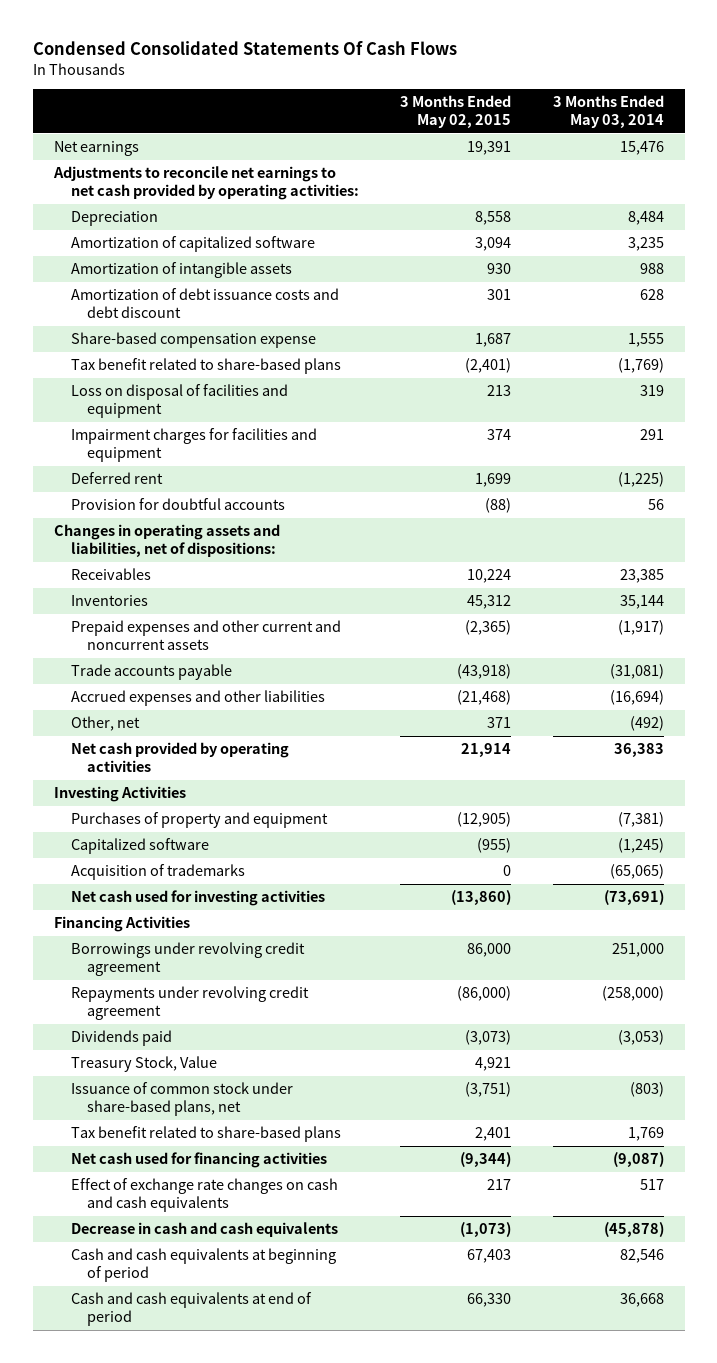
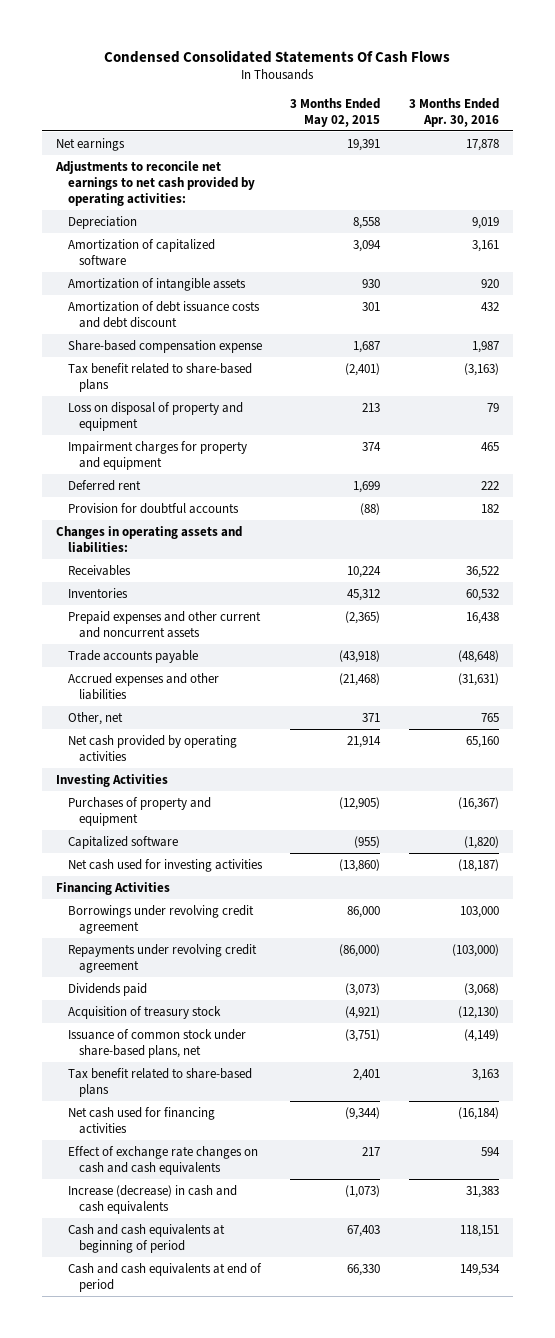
[552,95,664,129] 3 Months Ended May 03, 2014 -> none
none -> [408,97,499,127] 3 Months Ended Apr. 30, 2016
[70,384,288,419] Loss on disposal of facilities and equipment -> [67,401,243,431] Loss on disposal of property and equipment
[70,428,317,463] Impairment charges for facilities and equipment -> [67,440,247,470] Impairment charges for property and equipment
[53,524,280,558] Changes in operating assets and liabilities, net of dispositions: -> [55,525,242,553] Changes in operating assets and liabilities:
[70,864,245,881] Acquisition of trademarks -> none
[70,1056,217,1073] Treasury Stock, Value -> none
none -> [67,1005,221,1019] Acquisition of treasury stock
[70,1222,338,1238] Decrease in cash and cash equivalents -> [67,1184,237,1214] Increase (decrease) in cash and cash equivalents

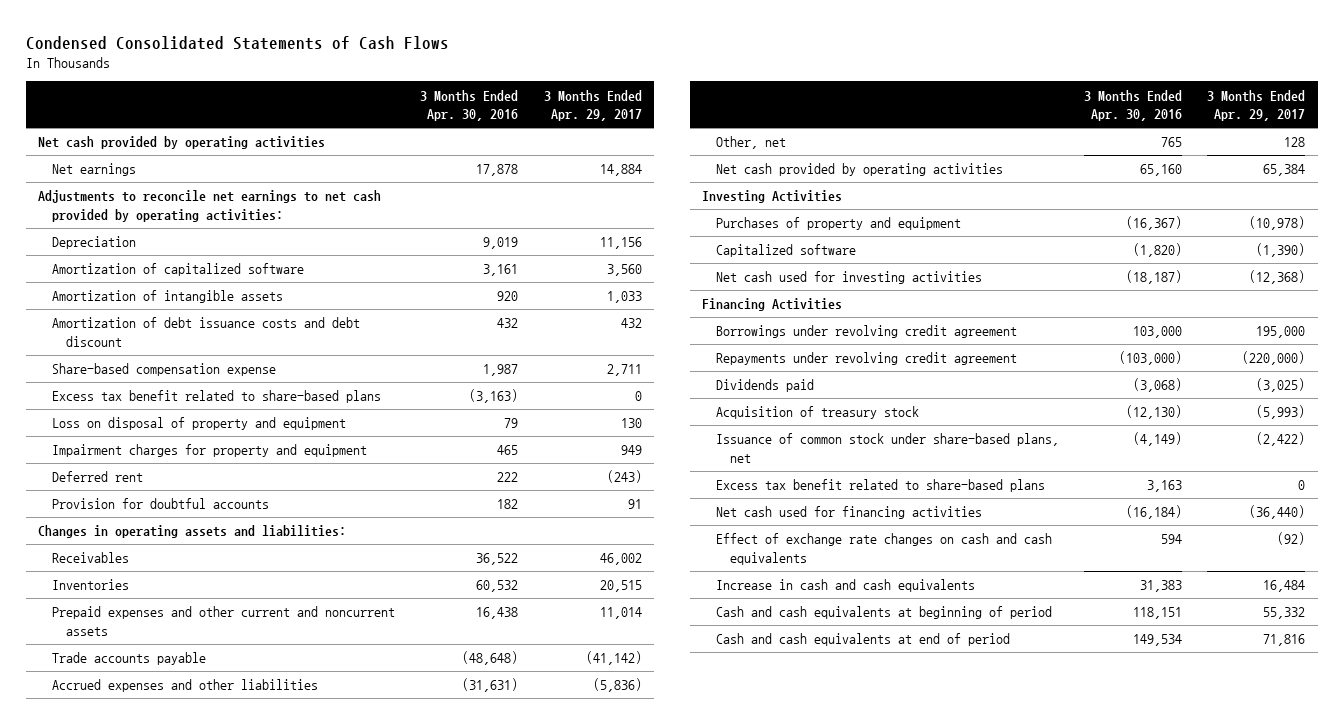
[104,49,451,63] Condensed Consolidated Statements Of Cash Flows -> [25,35,449,50] Condensed Consolidated Statements of Cash Flows
[290,97,381,127] 3 Months Ended May 02, 2015 -> none
none -> [543,89,642,121] 3 Months Ended Apr. 29, 2017
none -> [38,136,326,150] Net cash provided by operating activities
[67,362,252,392] Tax benefit related to share-based plans -> [52,390,382,404] Excess tax benefit related to share-based plans
[67,1067,252,1097] Tax benefit related to share-based plans -> [716,479,1046,493] Excess tax benefit related to share-based plans
[67,1184,237,1214] Increase (decrease) in cash and cash equivalents -> [716,579,976,593] Increase in cash and cash equivalents

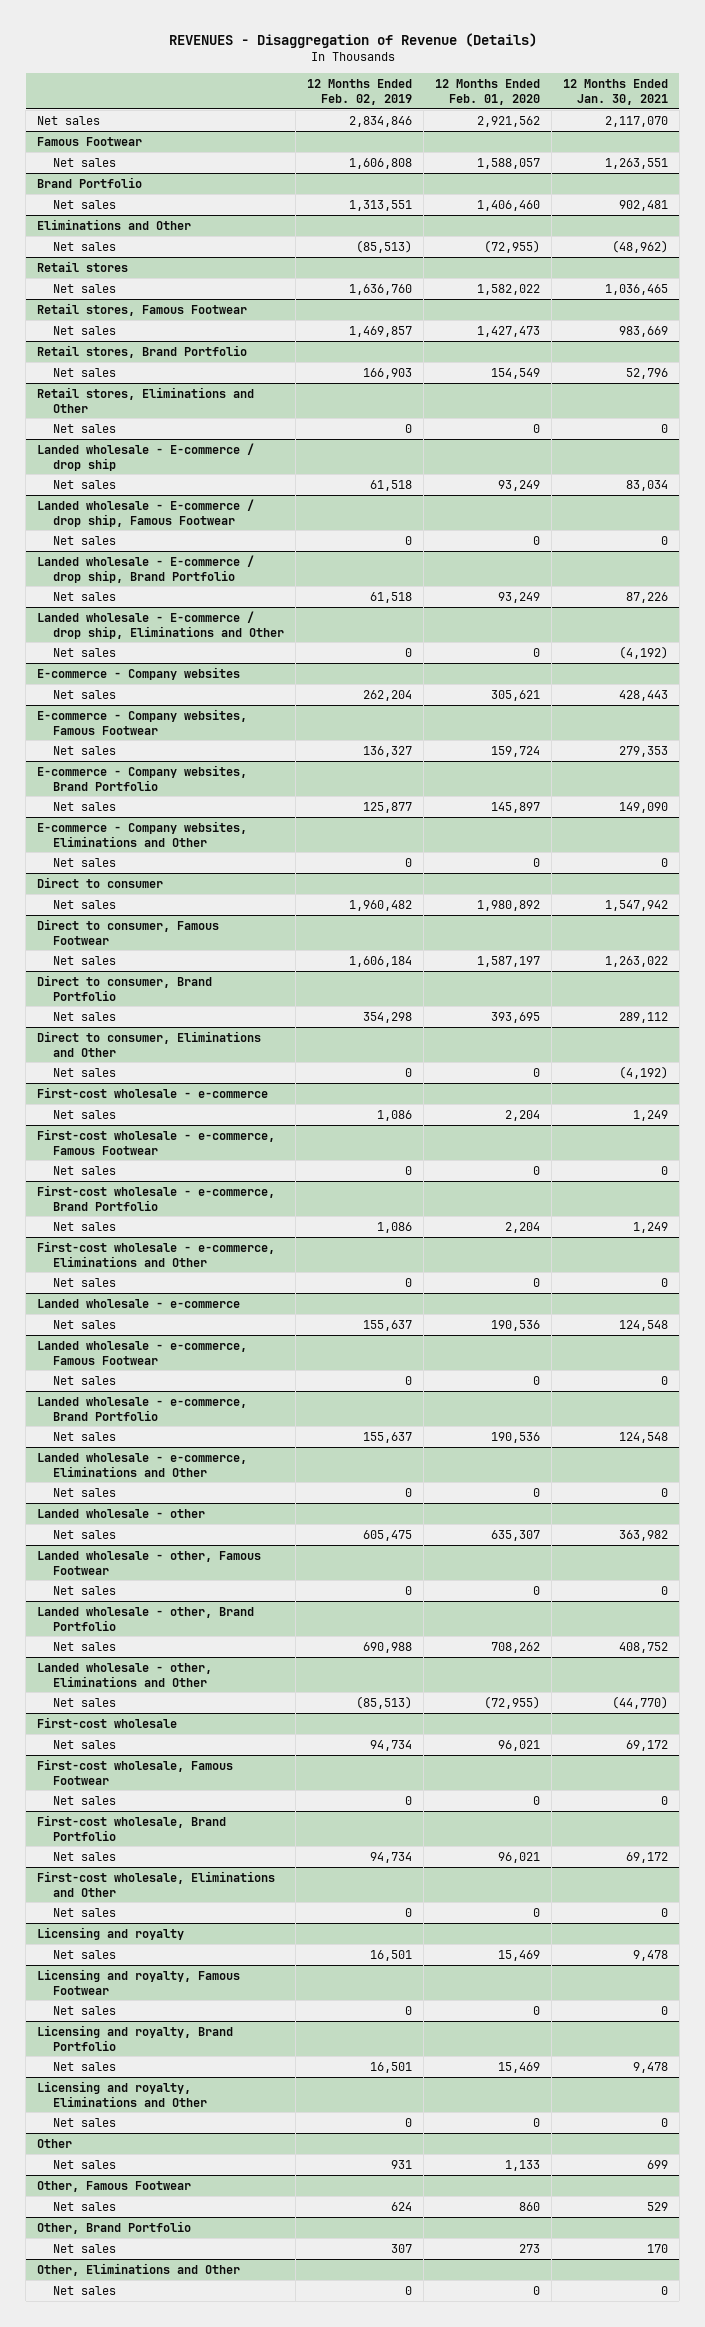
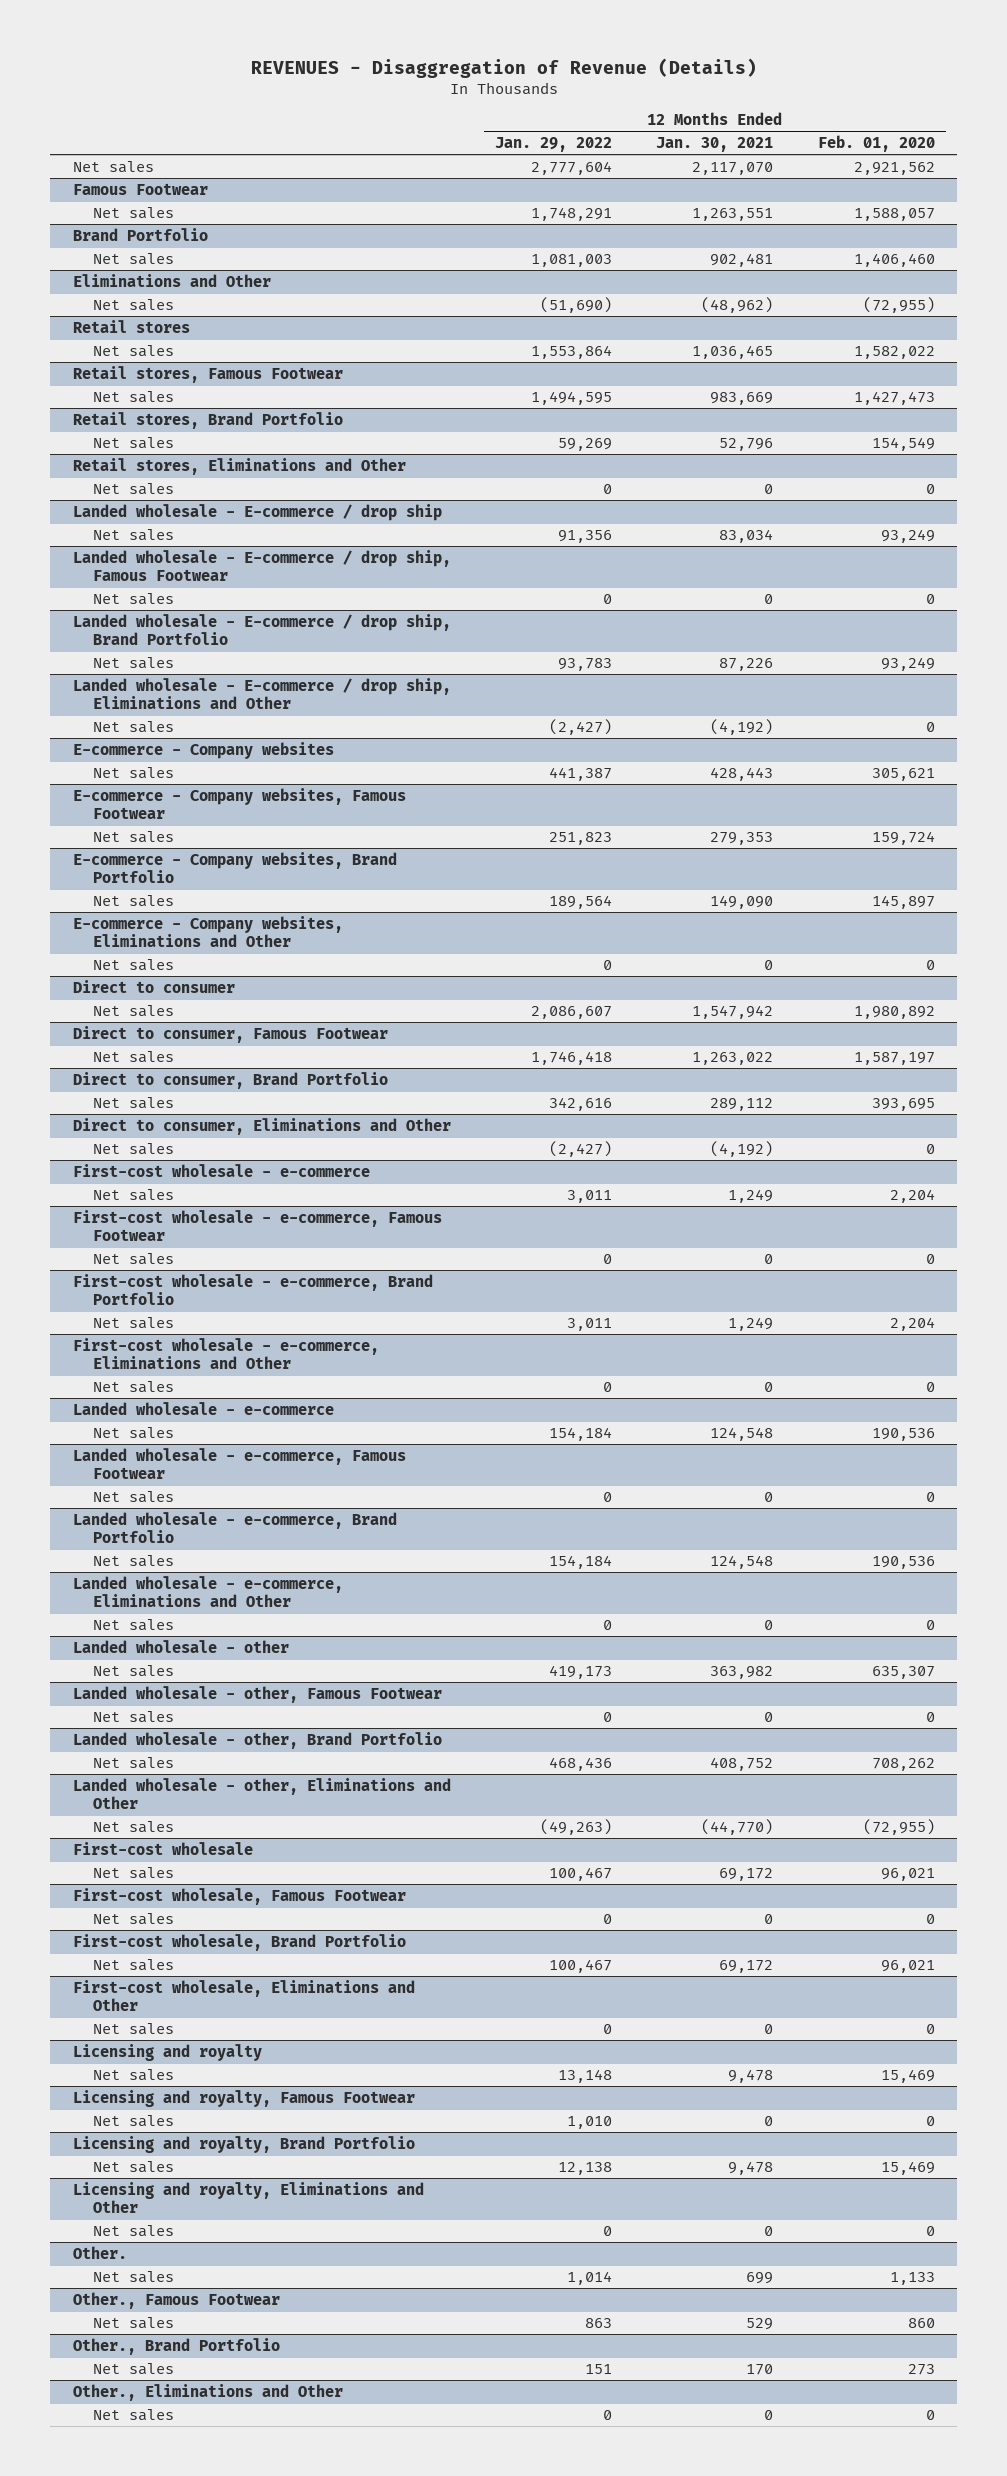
[307,78,413,105] 12 Months Ended Feb. 02, 2019 -> none
none -> [494,137,612,153] Jan. 29, 2022
[37,2138,73,2148] Other -> [72,2245,127,2259] Other.
[37,2180,192,2192] Other, Famous Footwear -> [72,2291,280,2309] Other., Famous Footwear
[37,2220,192,2234] Other, Brand Portfolio -> [72,2337,280,2355] Other., Brand Portfolio
[37,2262,241,2276] Other, Eliminations and Other -> [72,2383,343,2401] Other., Eliminations and Other

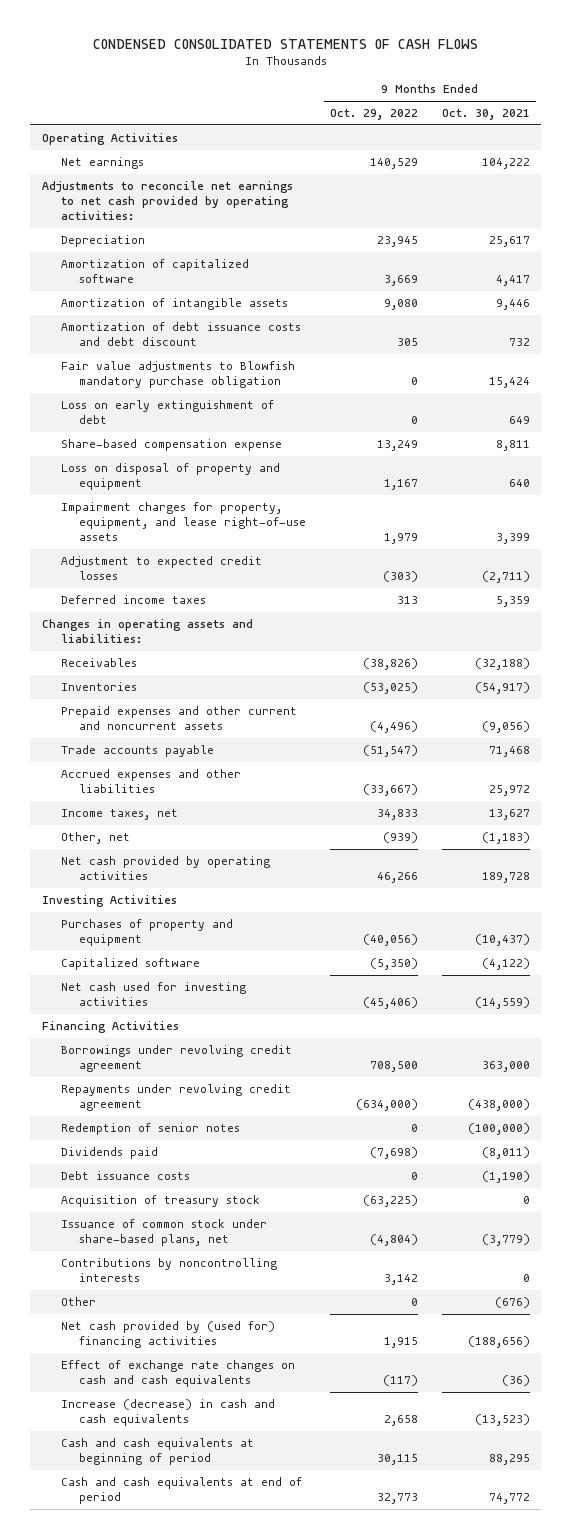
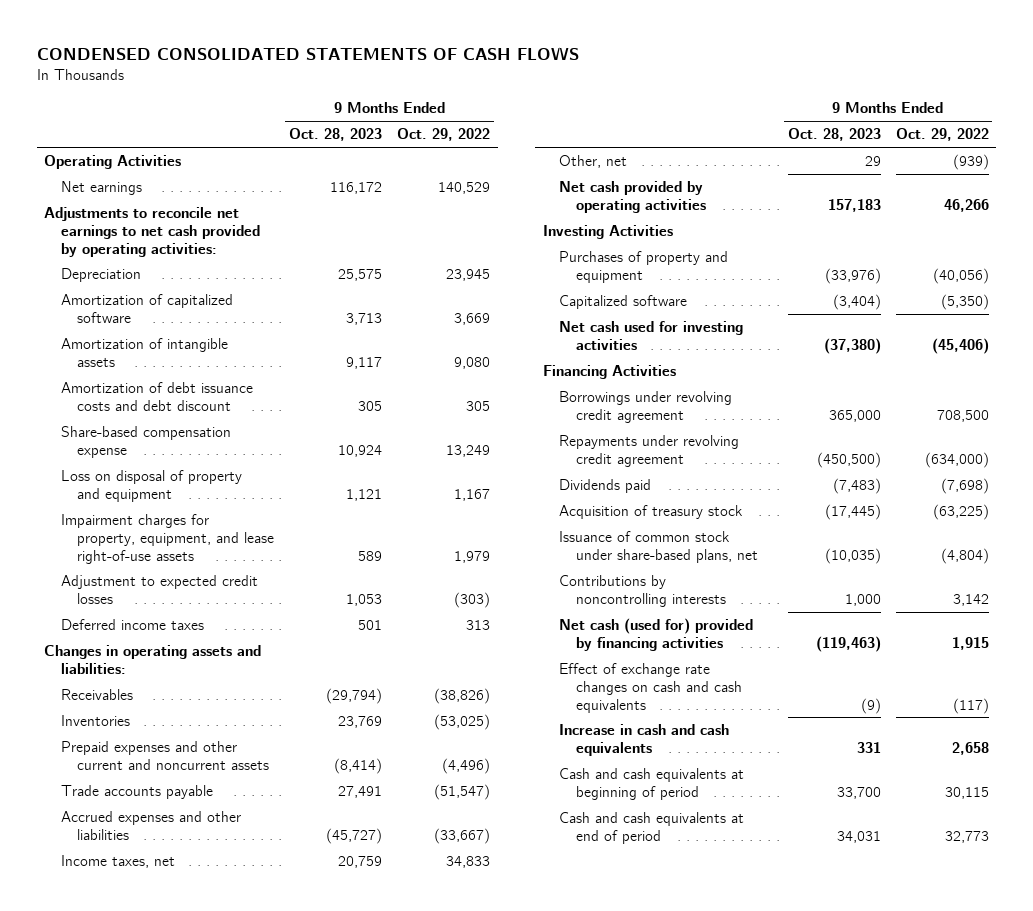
[441,109,530,121] Oct. 30, 2021 -> none
none -> [289,128,383,142] Oct. 28, 2023
[60,361,295,388] Fair value adjustments to Blowfish mandatory purchase obligation -> none
[60,400,274,424] Loss on early extinguishment of debt -> none
[60,1123,240,1136] Redemption of senior notes -> none
[60,1171,190,1181] Debt issuance costs -> none
[60,1297,96,1307] Other -> none
[60,1321,275,1348] Net cash provided by (used for) financing activities -> [559,618,754,651] Net cash (used for) provided by financing activities
[60,1399,275,1426] Increase (decrease) in cash and cash equivalents -> [559,724,730,756] Increase in cash and cash equivalents

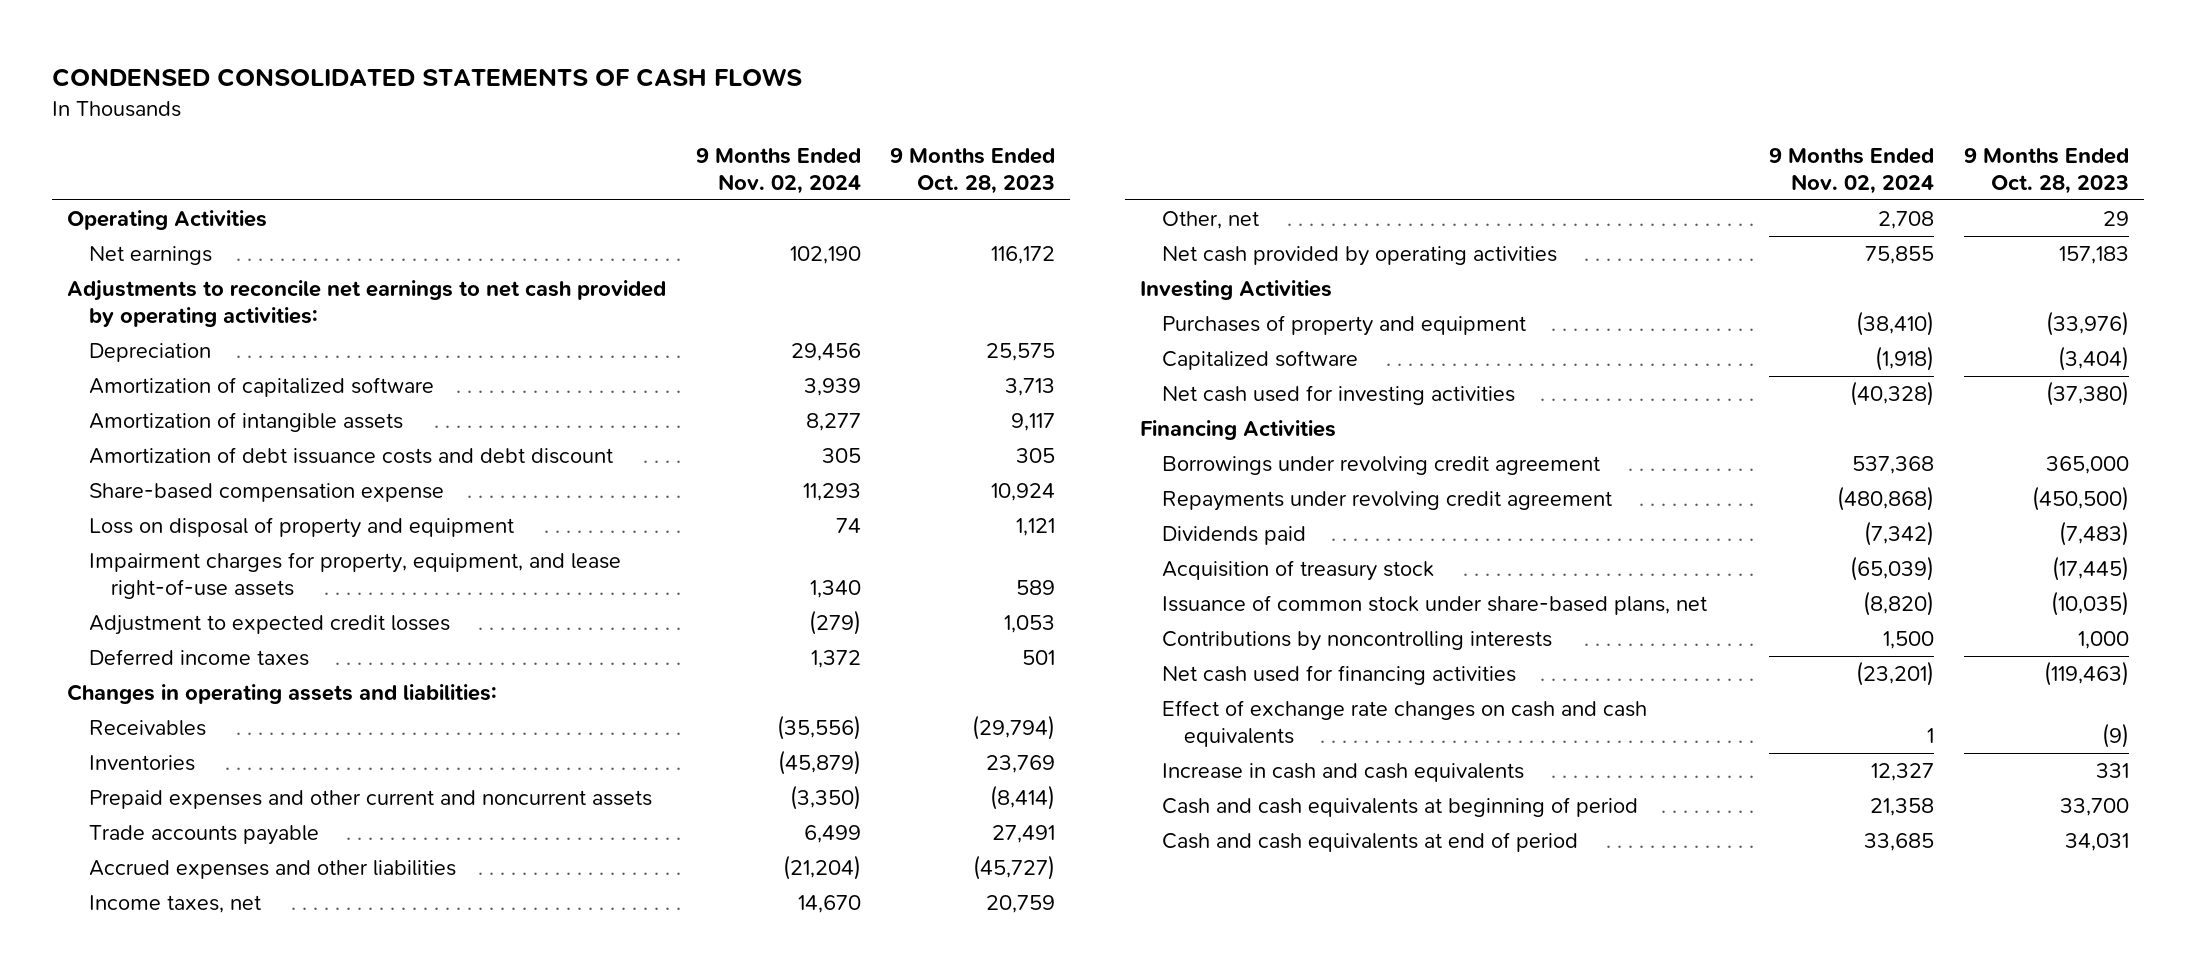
[397,128,491,142] Oct. 29, 2022 -> none
none -> [695,147,861,194] 9 Months Ended Nov. 02, 2024
[559,618,754,651] Net cash (used for) provided by financing activities -> [1162,664,1517,685] Net cash used for financing activities

